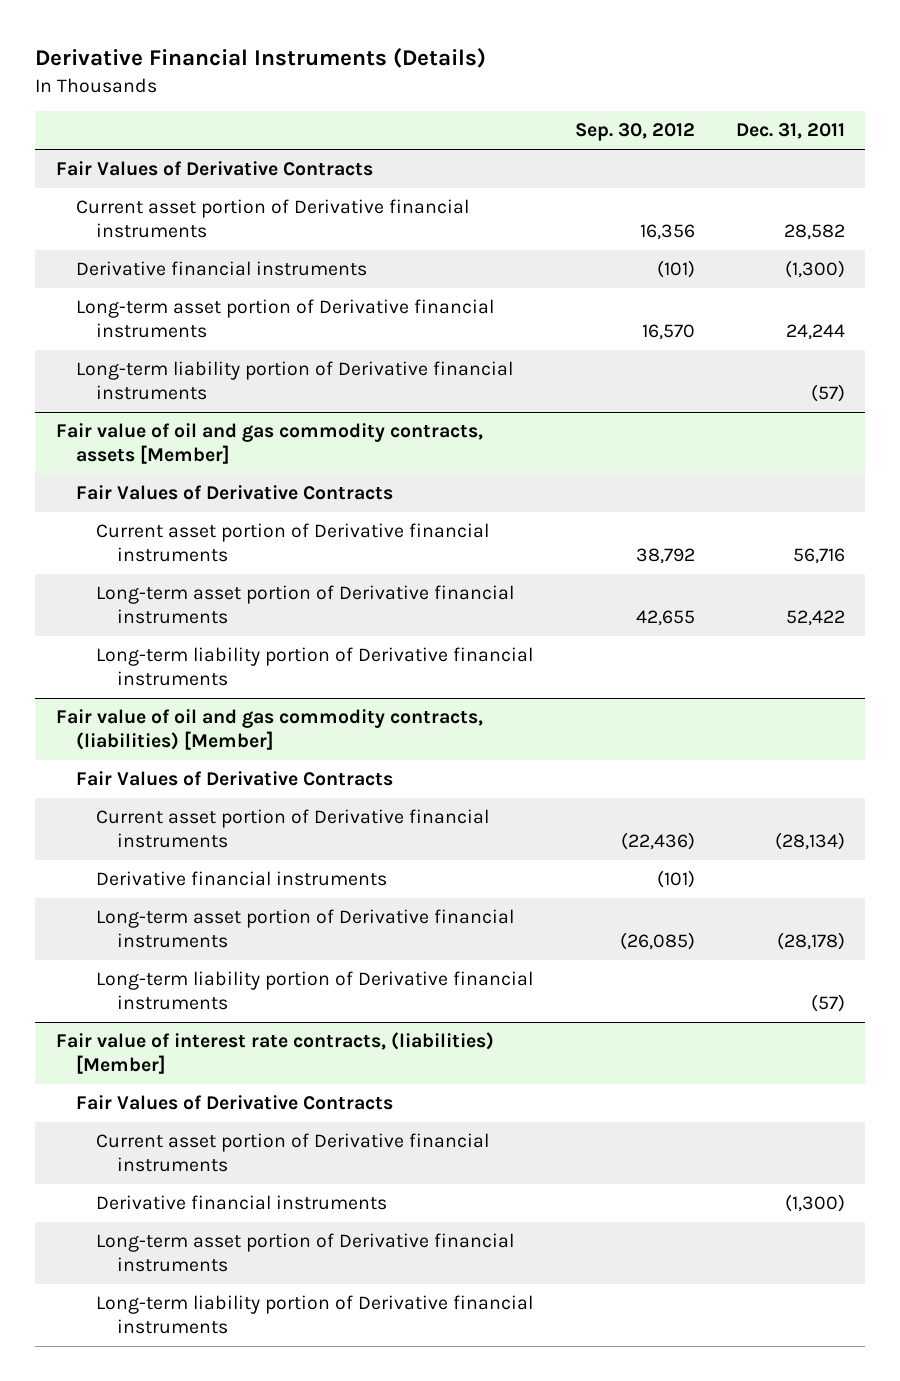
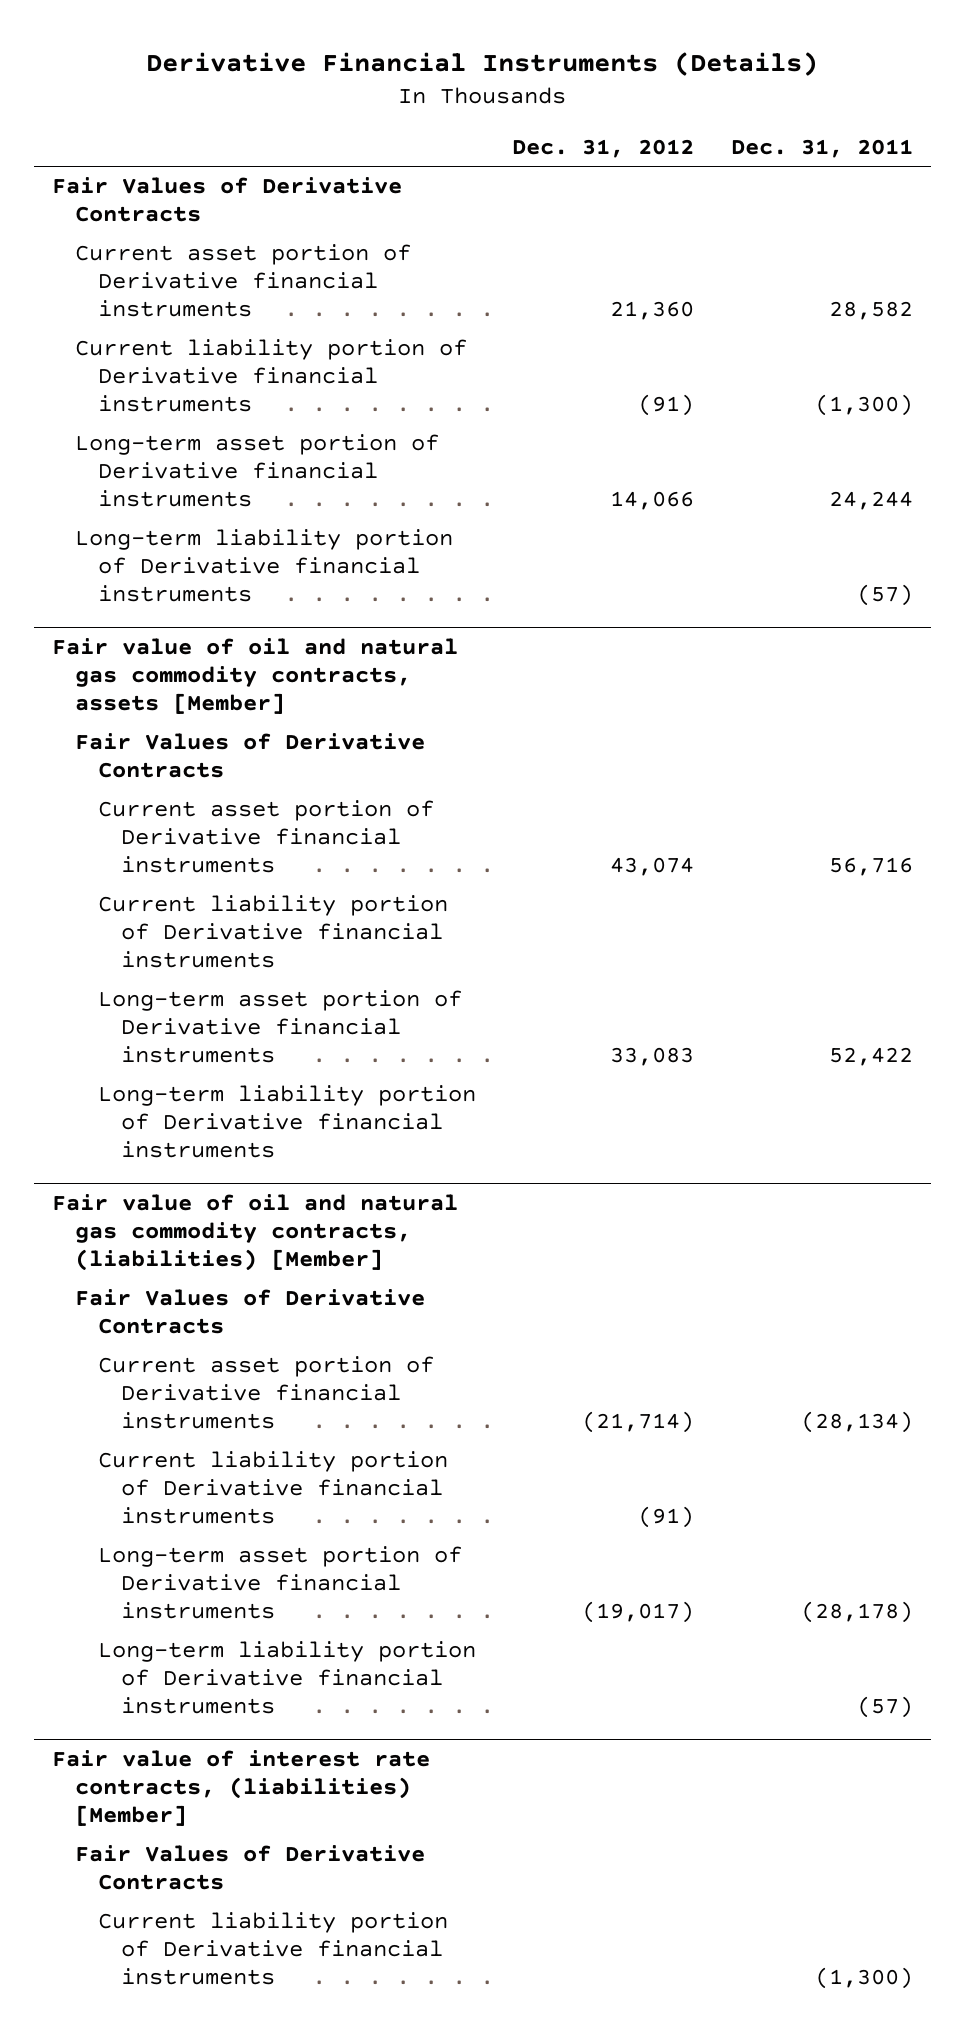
[574,123,695,142] Sep. 30, 2012 -> none
none -> [512,138,695,158] Dec. 31, 2012
[76,261,368,277] Derivative financial instruments -> [75,339,468,413] Current liability portion of Derivative financial instruments
[55,423,483,464] Fair value of oil and gas commodity contracts, assets [Member] -> [51,638,458,715] Fair value of oil and natural gas commodity contracts, assets [Member]
none -> [98,895,449,969] Current liability portion of Derivative financial instruments
[55,709,483,750] Fair value of oil and gas commodity contracts, (liabilities) [Member] -> [51,1194,458,1272] Fair value of oil and natural gas commodity contracts, (liabilities) [Member]
[96,871,388,887] Derivative financial instruments -> [98,1451,449,1525] Current liability portion of Derivative financial instruments
[96,1133,490,1172] Current asset portion of Derivative financial instruments -> none
[96,1233,515,1272] Long-term asset portion of Derivative financial instruments -> none
[96,1295,534,1334] Long-term liability portion of Derivative financial instruments -> none
[96,1195,388,1211] Derivative financial instruments -> [98,1912,449,1986] Current liability portion of Derivative financial instruments

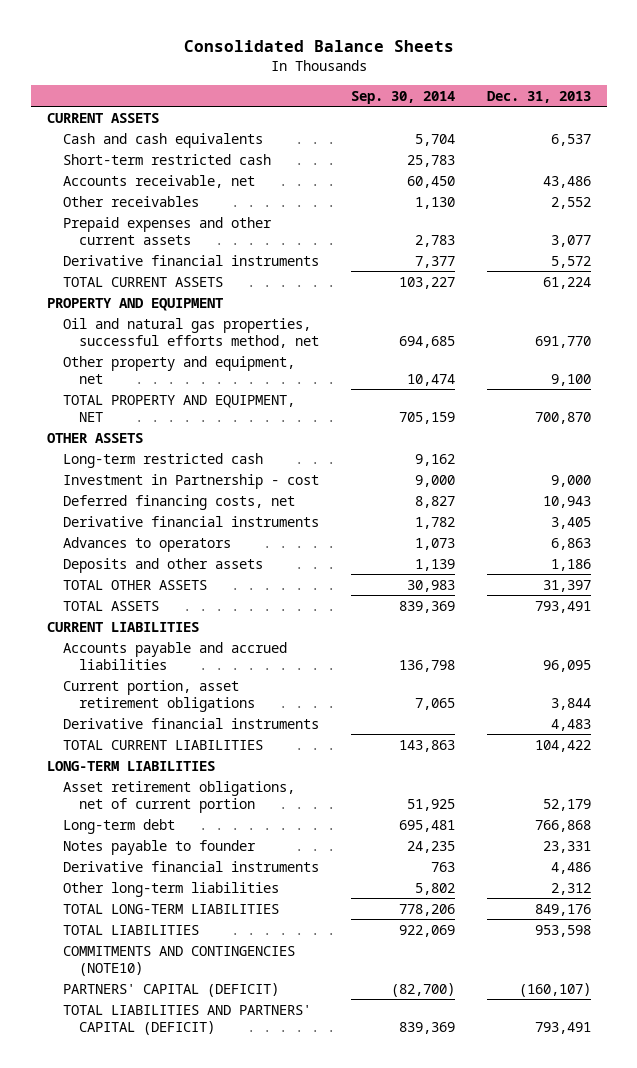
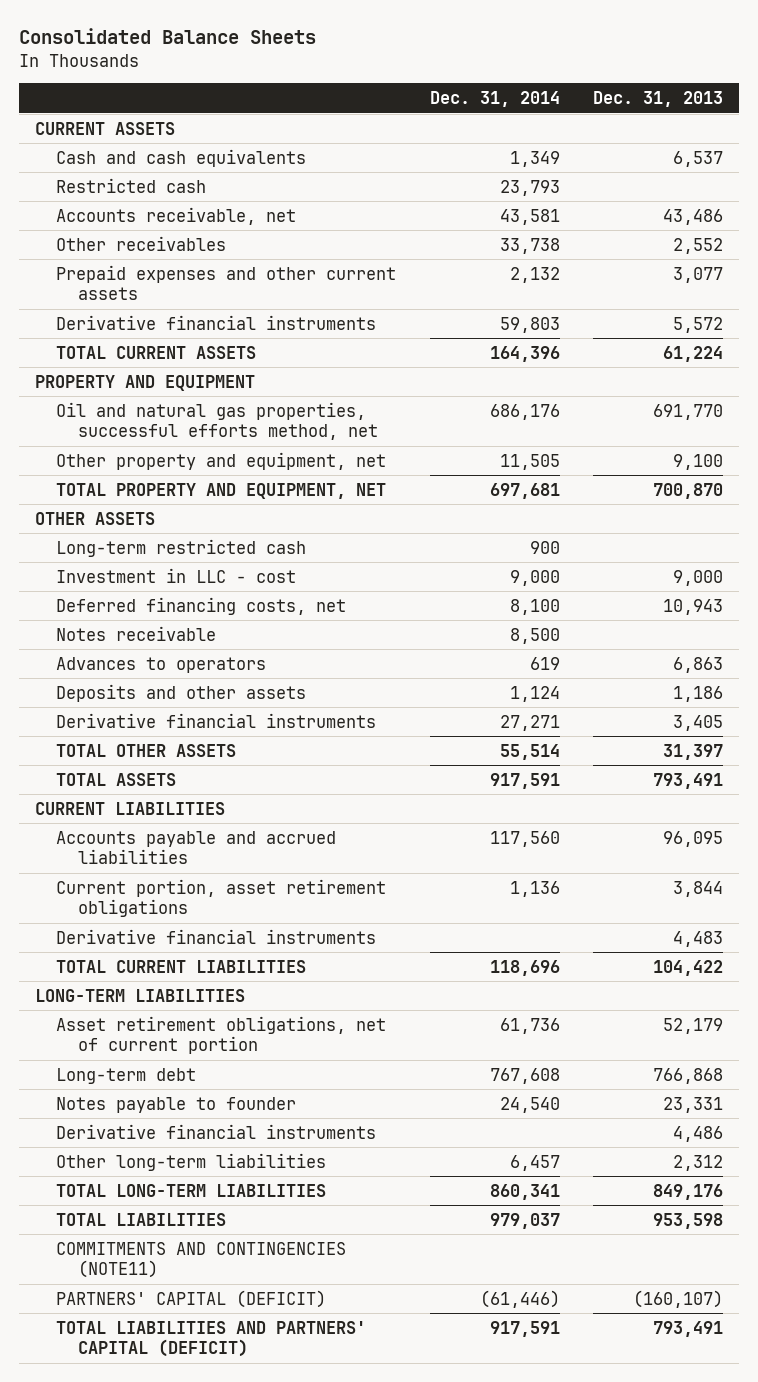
[351,90,456,104] Sep. 30, 2014 -> none
none -> [429,91,560,108] Dec. 31, 2014
[63,153,272,165] Short-term restricted cash -> [56,177,207,193] Restricted cash
[63,473,320,489] Investment in Partnership - cost -> [56,567,297,583] Investment in LLC - cost
none -> [56,625,217,641] Notes receivable
[63,515,320,527] Derivative financial instruments -> [56,712,377,728] Derivative financial instruments
[63,945,296,976] COMMITMENTS AND CONTINGENCIES (NOTE10) -> [56,1241,347,1279] COMMITMENTS AND CONTINGENCIES (NOTE11)

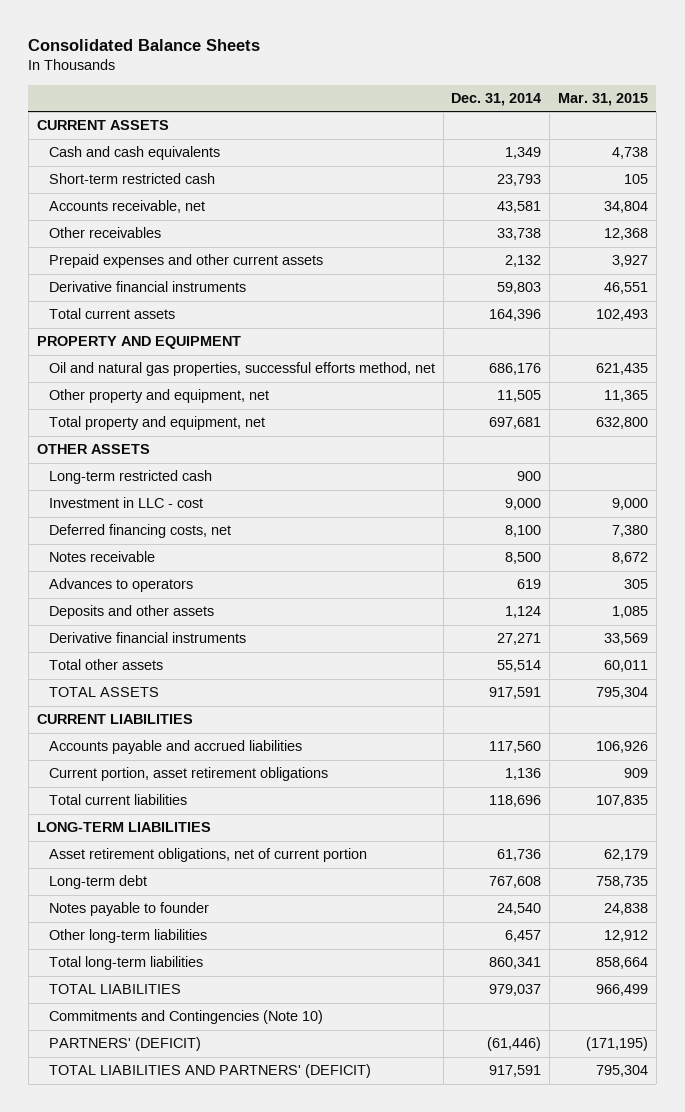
[592,91,723,108] Dec. 31, 2013 -> none
none -> [558,93,649,107] Mar. 31, 2015
[56,177,207,193] Restricted cash -> [48,173,215,185] Short-term restricted cash
[56,345,257,359] TOTAL CURRENT ASSETS -> [48,308,175,320] Total current assets
[56,482,387,499] TOTAL PROPERTY AND EQUIPMENT, NET -> [48,416,265,431] Total property and equipment, net
[56,743,237,757] TOTAL OTHER ASSETS -> [48,659,163,671] Total other assets
[56,928,377,944] Derivative financial instruments -> none
[56,959,307,973] TOTAL CURRENT LIABILITIES -> [48,794,187,806] Total current liabilities
[56,1123,377,1139] Derivative financial instruments -> none
[56,1183,327,1197] TOTAL LONG-TERM LIABILITIES -> [48,956,203,971] Total long-term liabilities
[56,1241,347,1279] COMMITMENTS AND CONTINGENCIES (NOTE11) -> [48,1010,323,1025] Commitments and Contingencies (Note 10)
[56,1289,327,1308] PARTNERS' CAPITAL (DEFICIT) -> [48,1037,201,1052] PARTNERS' (DEFICIT)
[56,1320,367,1358] TOTAL LIABILITIES AND PARTNERS' CAPITAL (DEFICIT) -> [48,1064,371,1079] TOTAL LIABILITIES AND PARTNERS' (DEFICIT)

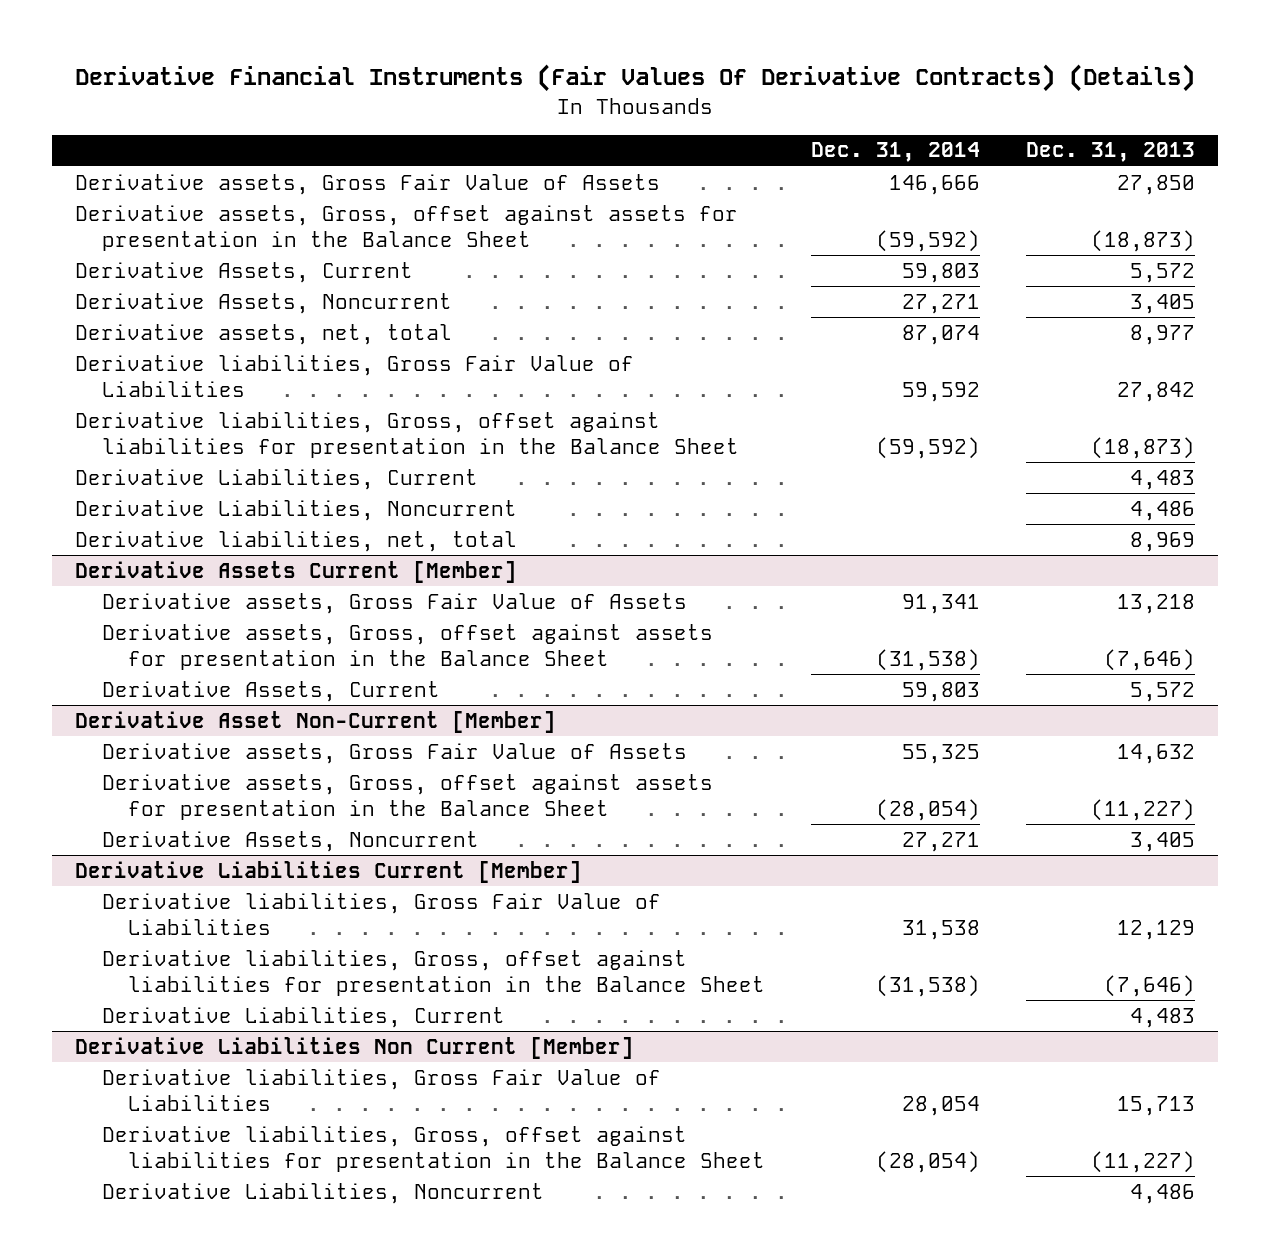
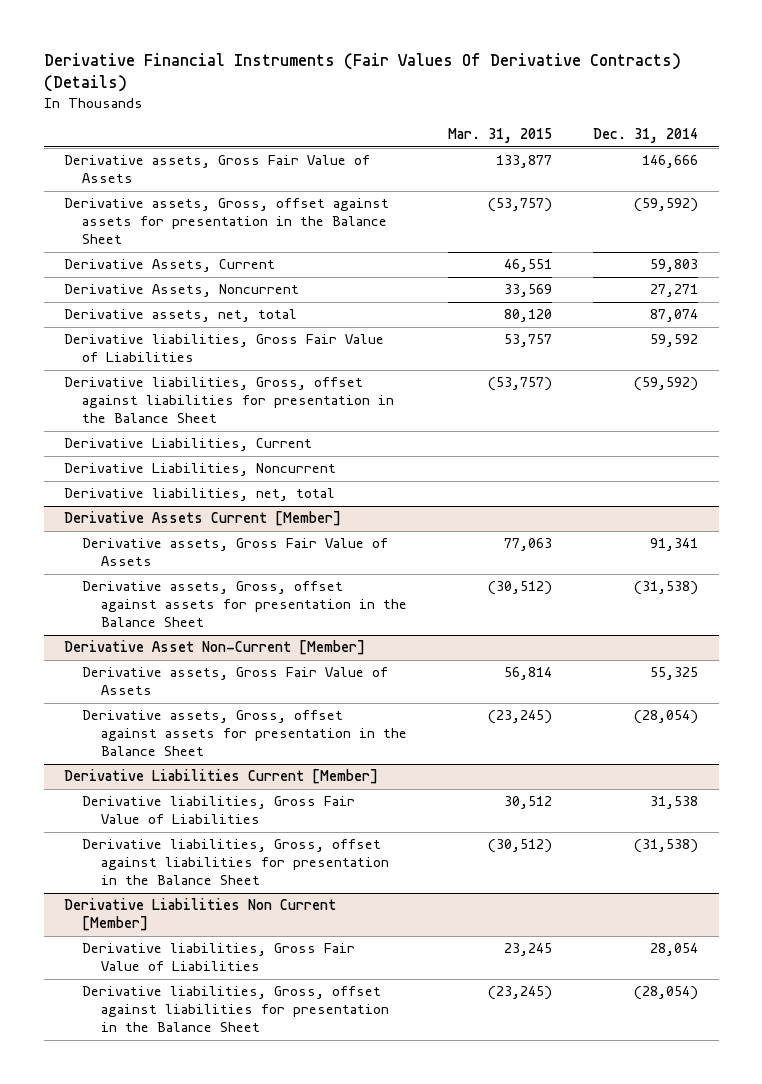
[1026,142,1196,163] Dec. 31, 2013 -> none
none -> [447,128,552,144] Mar. 31, 2015
[101,680,440,702] Derivative Assets, Current -> none
[101,830,479,852] Derivative Assets, Noncurrent -> none
[101,1006,505,1028] Derivative Liabilities, Current -> none
[101,1182,544,1204] Derivative Liabilities, Noncurrent -> none

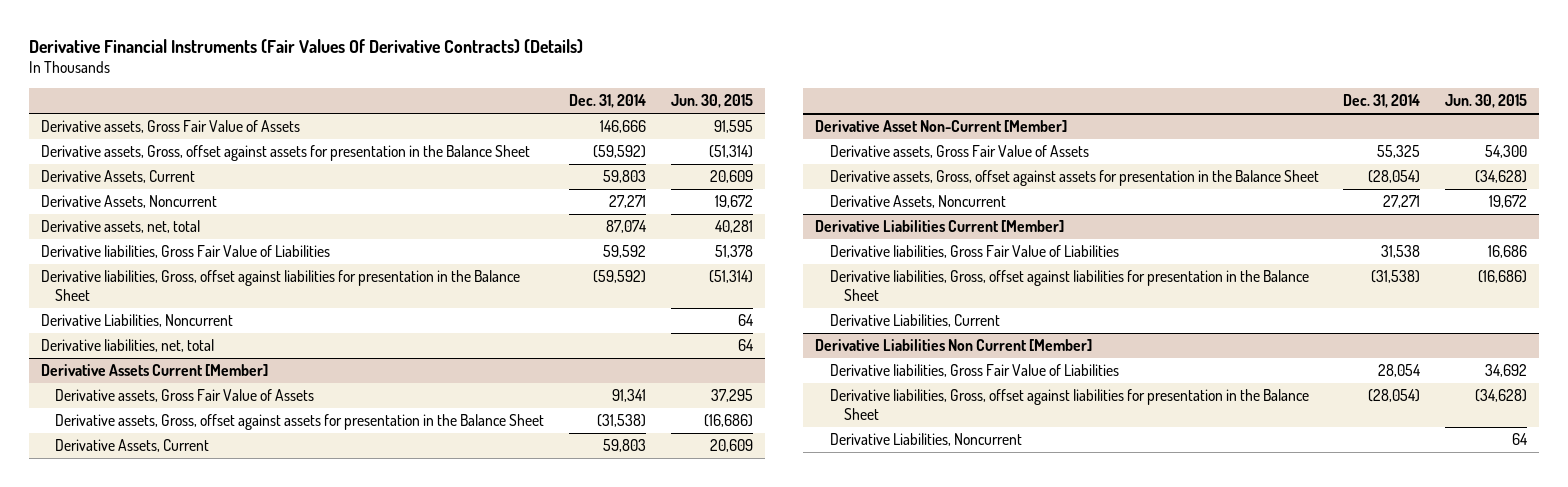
[447,128,552,144] Mar. 31, 2015 -> none
none -> [670,94,753,109] Jun. 30, 2015
[64,438,313,452] Derivative Liabilities, Current -> none
none -> [55,439,210,453] Derivative Assets, Current
none -> [829,195,1006,209] Derivative Assets, Noncurrent
none -> [829,314,1000,328] Derivative Liabilities, Current
none -> [829,433,1022,447] Derivative Liabilities, Noncurrent

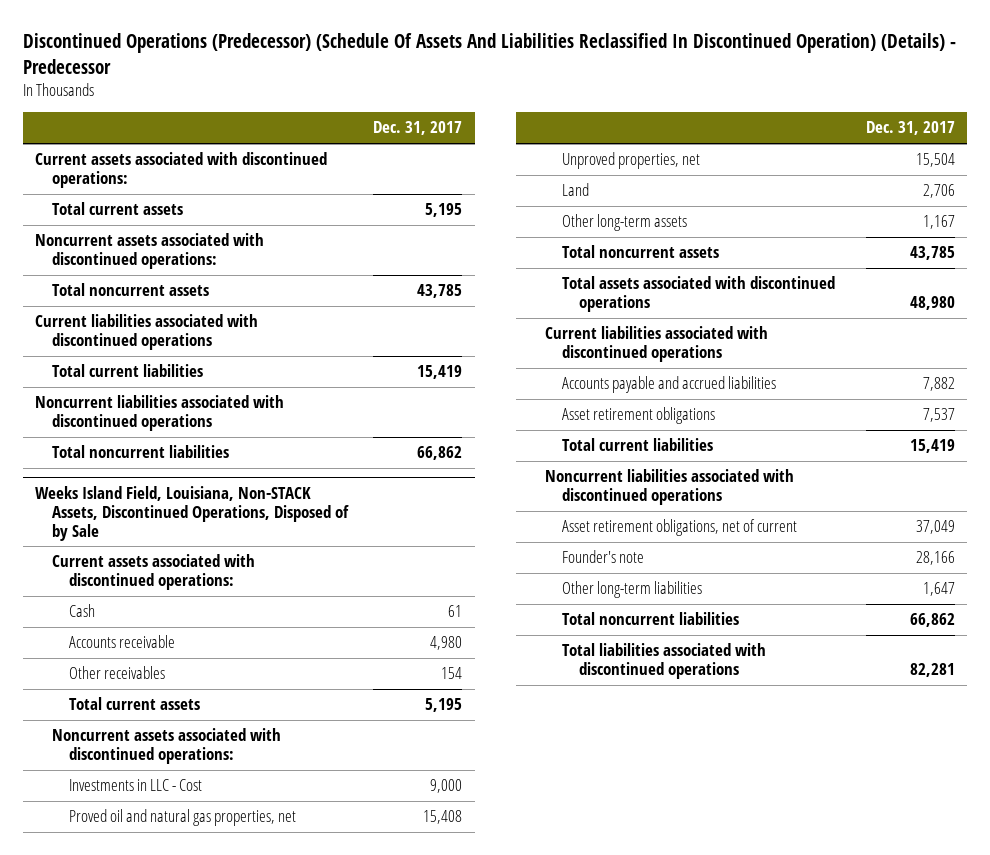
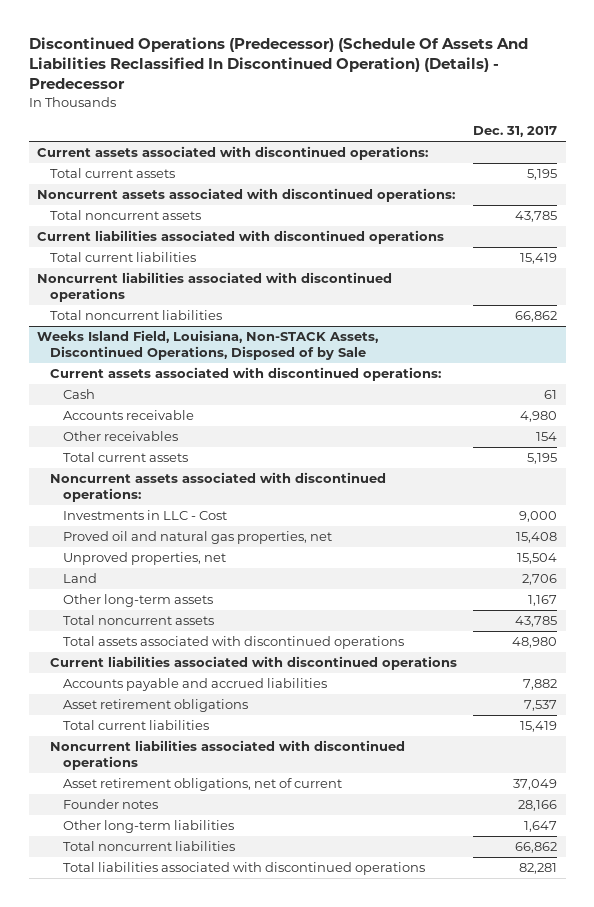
[561,550,644,564] Founder's note -> [63,799,159,810] Founder notes

